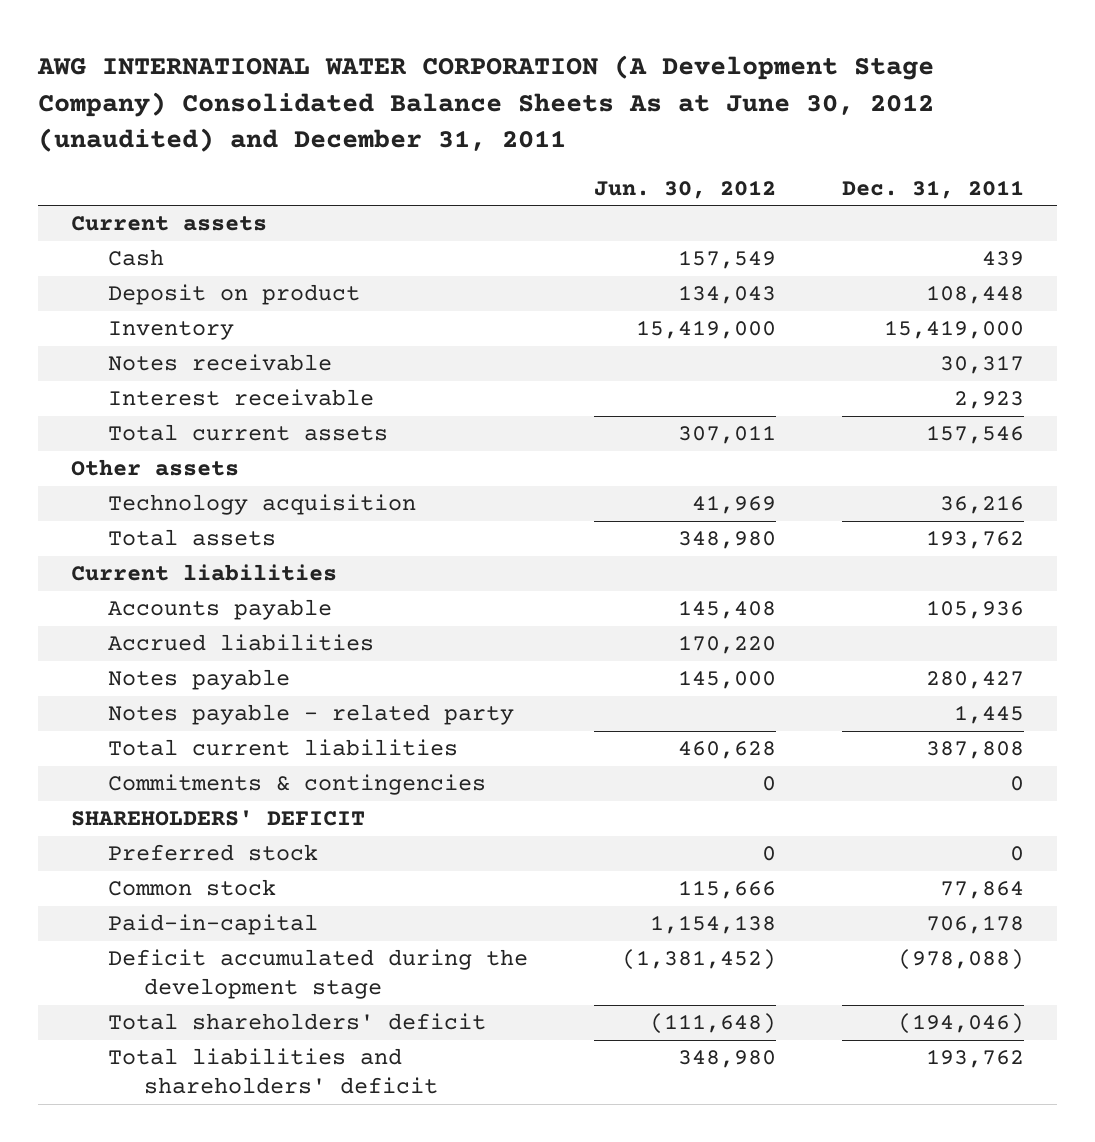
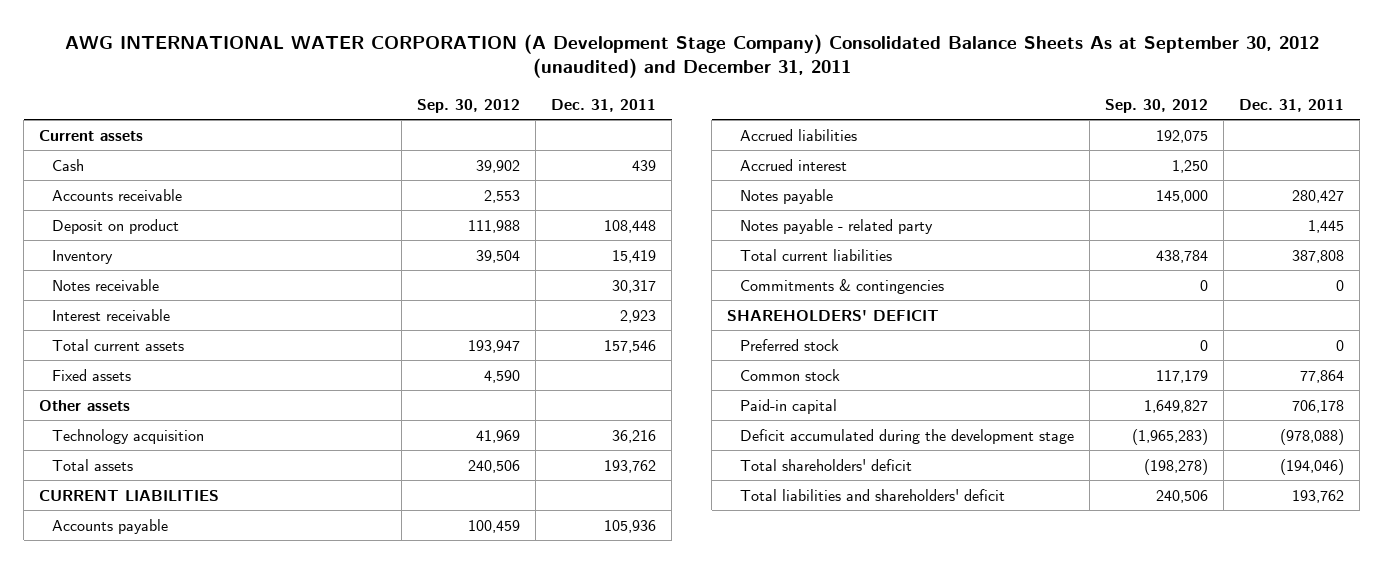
[36,55,934,153] AWG INTERNATIONAL WATER CORPORATION (A Development Stage Company) Consolidated Balance Sheets As at June 30, 2012 (unaudited) and December 31, 2011 -> [64,33,1319,79] AWG INTERNATIONAL WATER CORPORATION (A Development Stage Company) Consolidated Balance Sheets As at September 30, 2012 (unaudited) and December 31, 2011
[593,179,776,199] Jun. 30, 2012 -> none
none -> [416,98,520,113] Sep. 30, 2012
none -> [51,188,182,201] Accounts receivable
[884,320,1025,340] 15,419,000 -> [612,249,657,263] 15,419
none -> [51,368,131,381] Fixed assets
[70,564,337,582] Current liabilities -> [39,489,220,501] CURRENT LIABILITIES
none -> [739,158,847,171] Accrued interest
[107,914,318,936] Paid-in-capital -> [739,398,837,414] Paid-in capital

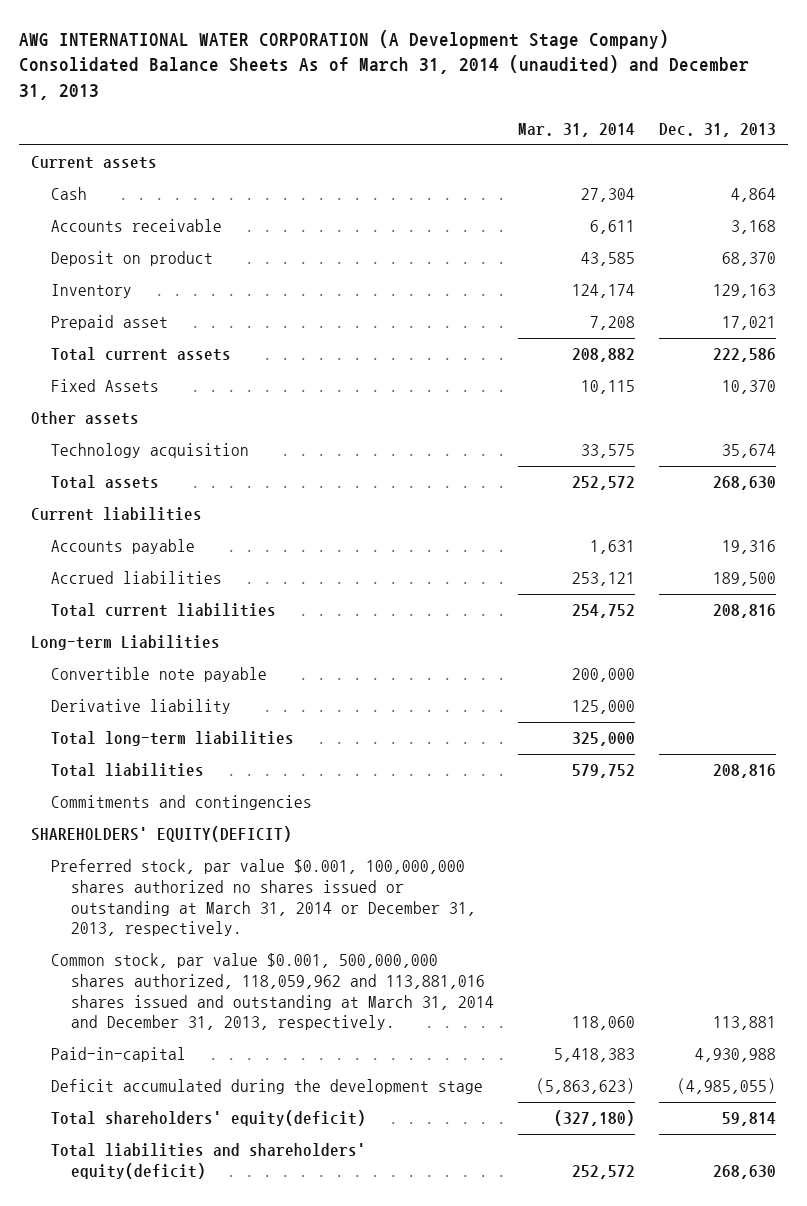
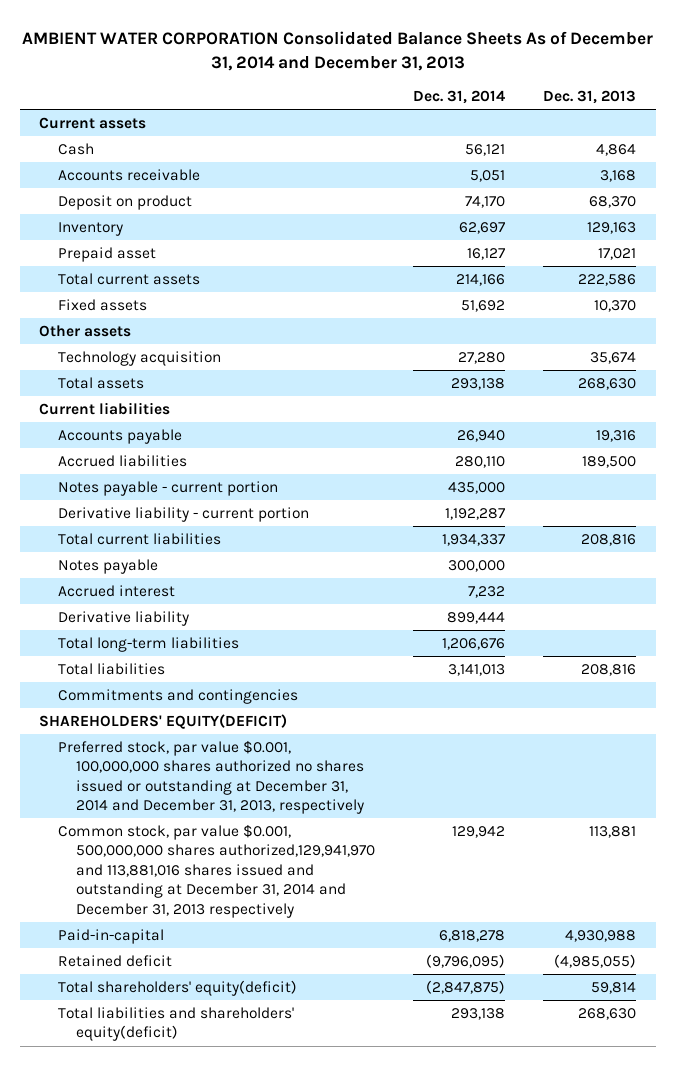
[19,29,750,101] AWG INTERNATIONAL WATER CORPORATION (A Development Stage Company) Consolidated Balance Sheets As of March 31, 2014 (unaudited) and December 31, 2013 -> [21,30,653,71] AMBIENT WATER CORPORATION Consolidated Balance Sheets As of December 31, 2014 and December 31, 2013
[518,123,636,138] Mar. 31, 2014 -> none
none -> [413,89,506,104] Dec. 31, 2014
[51,379,160,393] Fixed Assets -> [57,298,147,311] Fixed assets
none -> [57,480,278,496] Notes payable - current portion
none -> [57,506,309,522] Derivative liability - current portion
[30,635,220,651] Long-term Liabilities -> none
[51,667,268,683] Convertible note payable -> none
none -> [57,558,158,574] Notes payable
none -> [57,584,175,597] Accrued interest
[51,859,477,937] Preferred stock, par value $0.001, 100,000,000 shares authorized no shares issued or outstanding at March 31, 2014 or December 31, 2013, respectively. -> [57,739,364,815] Preferred stock, par value $0.001, 100,000,000 shares authorized no shares issued or outstanding at December 31, 2014 and December 31, 2013, respectively
[51,953,495,1031] Common stock, par value $0.001, 500,000,000 shares authorized, 118,059,962 and 113,881,016 shares issued and outstanding at March 31, 2014 and December 31, 2013, respectively. -> [57,823,375,918] Common stock, par value $0.001, 500,000,000 shares authorized,129,941,970 and 113,881,016 shares issued and outstanding at December 31, 2014 and December 31, 2013 respectively
[51,1079,484,1095] Deficit accumulated during the development stage -> [57,954,172,967] Retained deficit

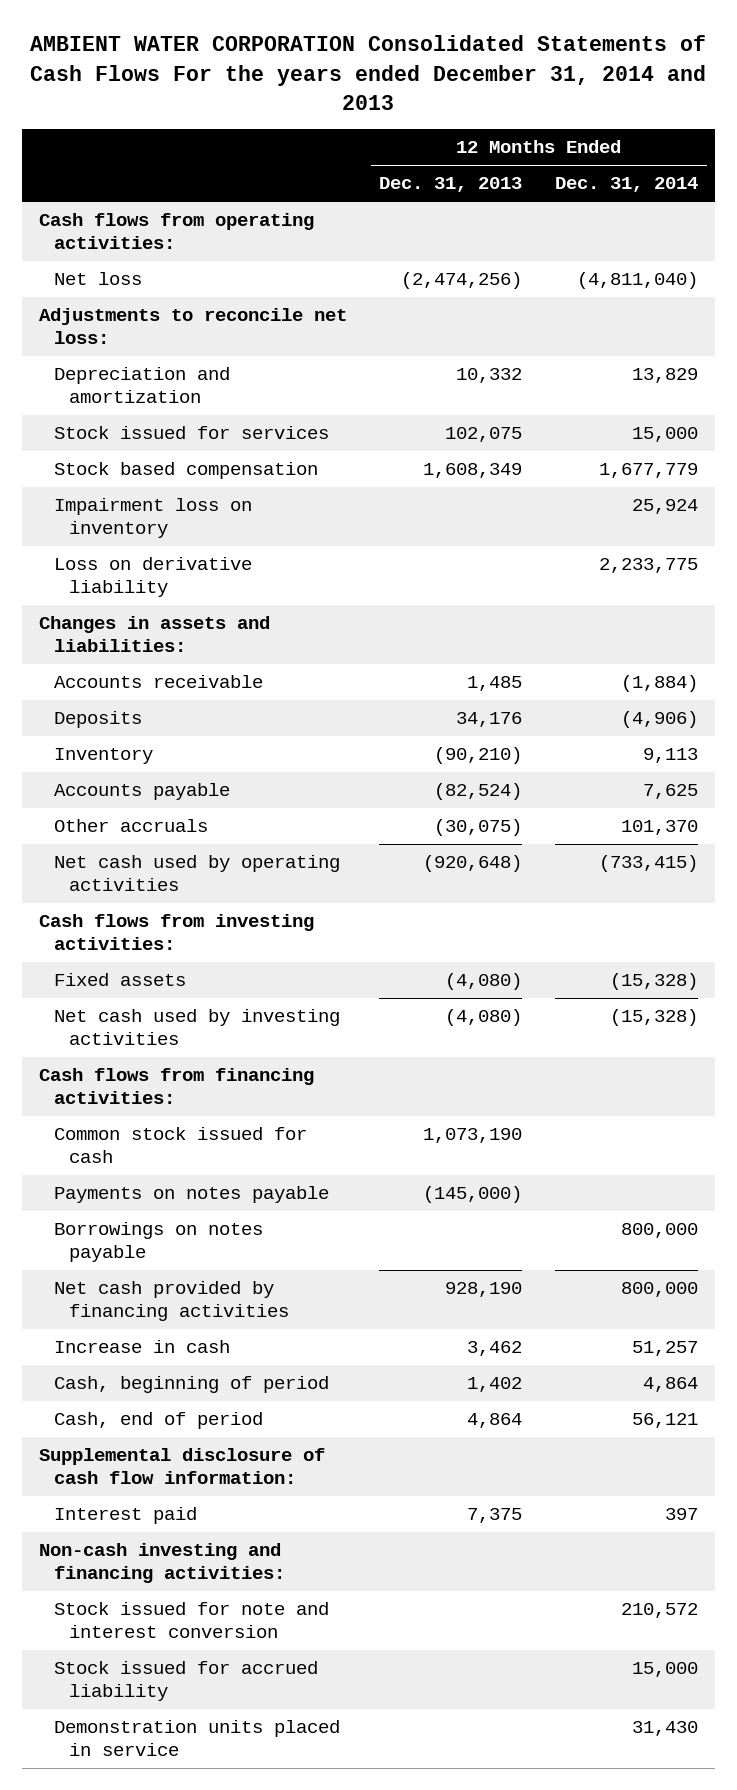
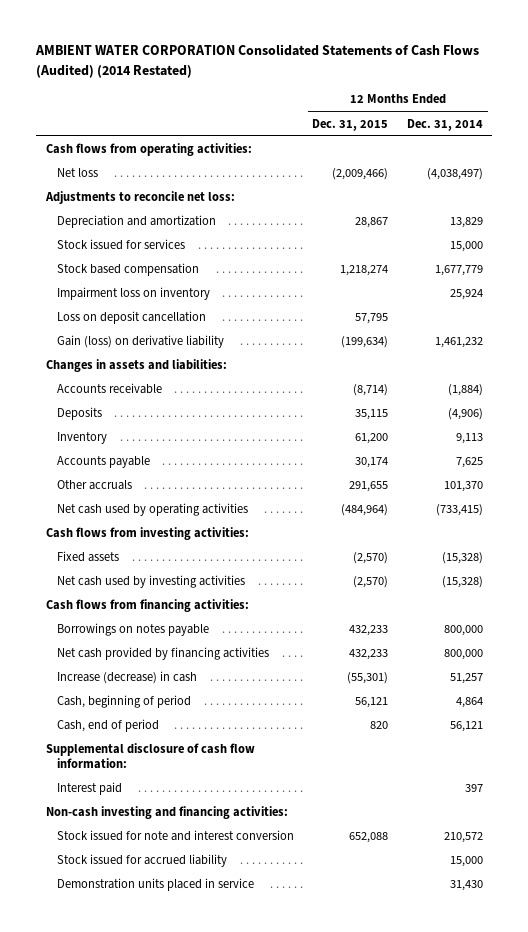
[30,35,707,110] AMBIENT WATER CORPORATION Consolidated Statements of Cash Flows For the years ended December 31, 2014 and 2013 -> [35,44,480,78] AMBIENT WATER CORPORATION Consolidated Statements of Cash Flows (Audited) (2014 Restated)
[379,177,523,193] Dec. 31, 2013 -> none
none -> [312,118,389,131] Dec. 31, 2015
[577,272,699,290] (4,811,040) -> [426,168,483,181] (4,038,497)
none -> [56,311,206,325] Loss on deposit cancellation
[53,557,252,598] Loss on derivative liability -> [56,335,224,349] Gain (loss) on derivative liability
[599,558,699,574] 2,233,775 -> [434,337,483,349] 1,461,232
[53,1127,307,1164] Common stock issued for cash -> none
[53,1186,329,1204] Payments on notes payable -> none
[53,1340,230,1354] Increase in cash -> [56,671,197,685] Increase (decrease) in cash

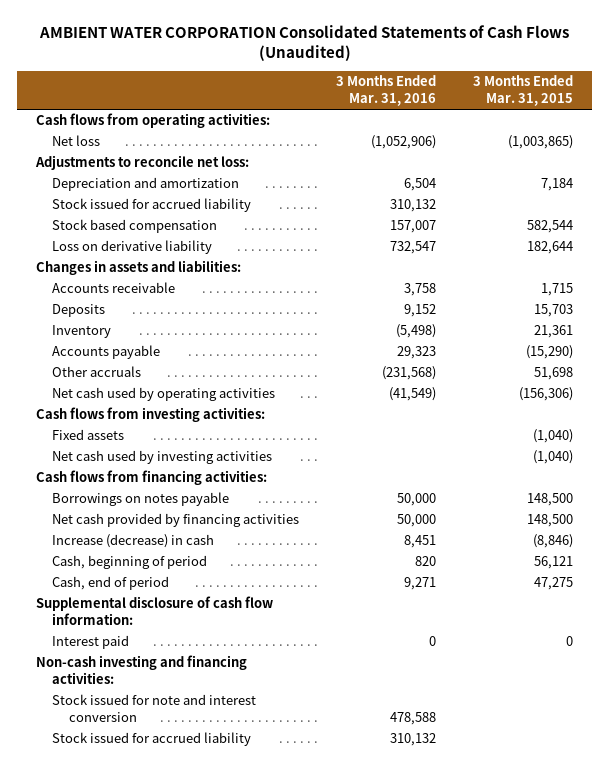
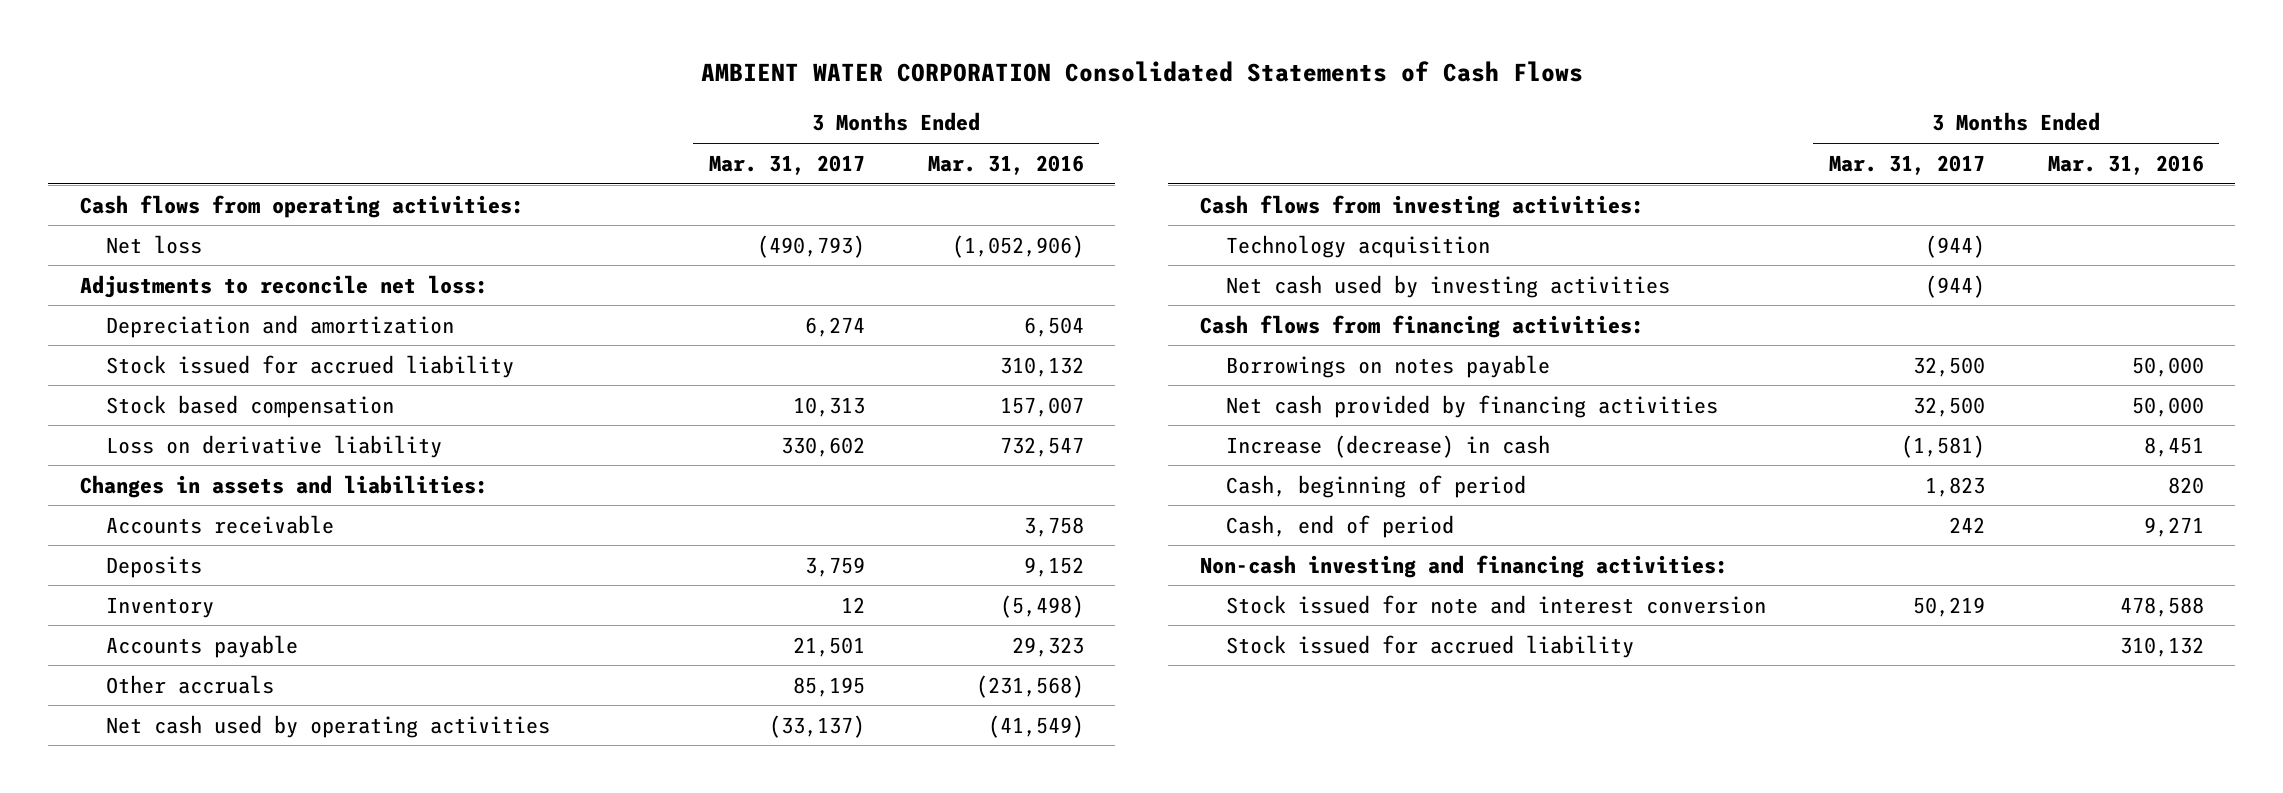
[38,24,569,62] AMBIENT WATER CORPORATION Consolidated Statements of Cash Flows (Unaudited) -> [700,61,1583,83] AMBIENT WATER CORPORATION Consolidated Statements of Cash Flows
[473,75,574,107] 3 Months Ended Mar. 31, 2015 -> none
none -> [708,154,865,175] Mar. 31, 2017
[52,429,125,441] Fixed assets -> none
none -> [1226,234,1491,258] Technology acquisition
[35,596,273,626] Supplemental disclosure of cash flow information: -> none
[52,635,130,650] Interest paid -> none

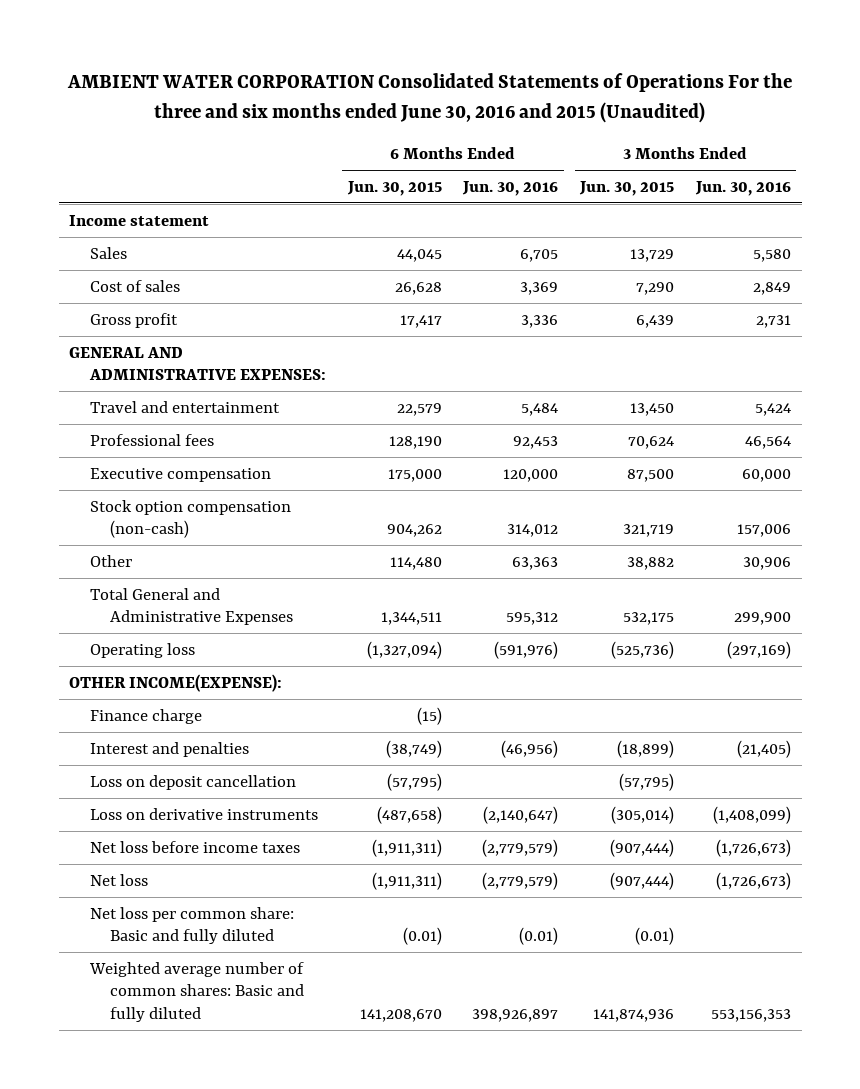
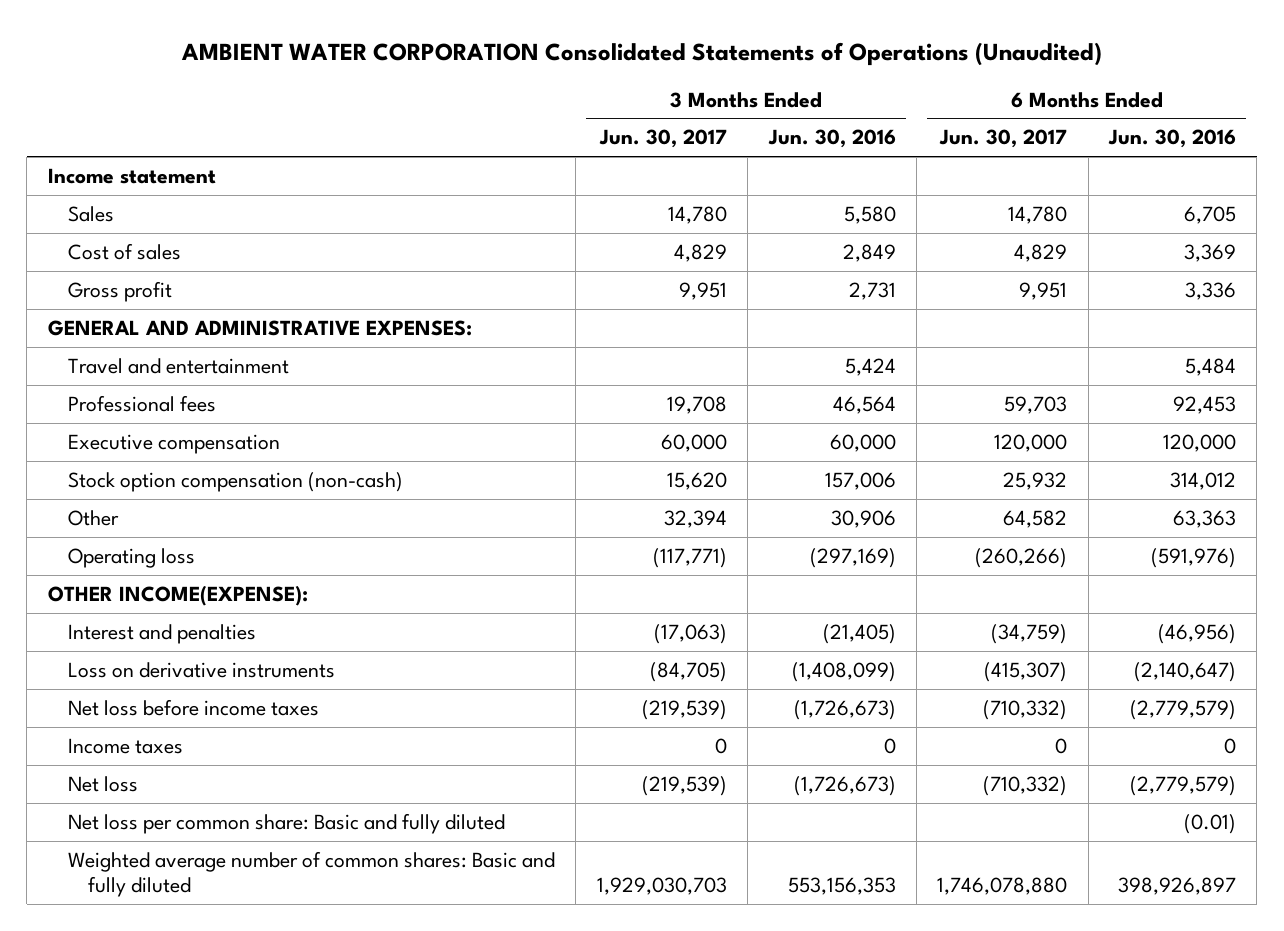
[67,73,793,123] AMBIENT WATER CORPORATION Consolidated Statements of Operations For the three and six months ended June 30, 2016 and 2015 (Unaudited) -> [180,41,1102,66] AMBIENT WATER CORPORATION Consolidated Statements of Operations (Unaudited)
[346,180,442,196] Jun. 30, 2015 -> none
[579,180,675,196] Jun. 30, 2015 -> none
none -> [598,129,727,149] Jun. 30, 2017
none -> [939,129,1068,149] Jun. 30, 2017
[89,587,294,626] Total General and Administrative Expenses -> none
[89,708,202,724] Finance charge -> none
[89,774,296,790] Loss on deposit cancellation -> none
none -> [67,737,183,754] Income taxes

